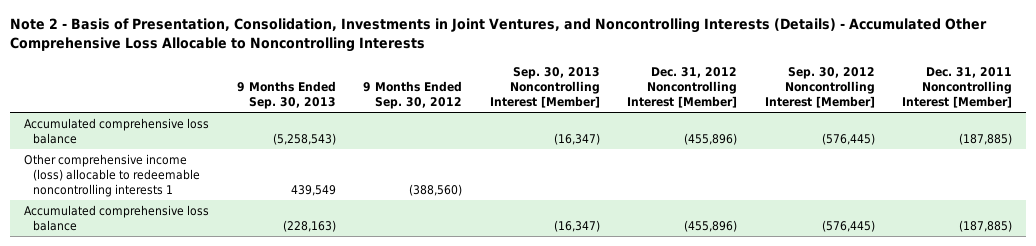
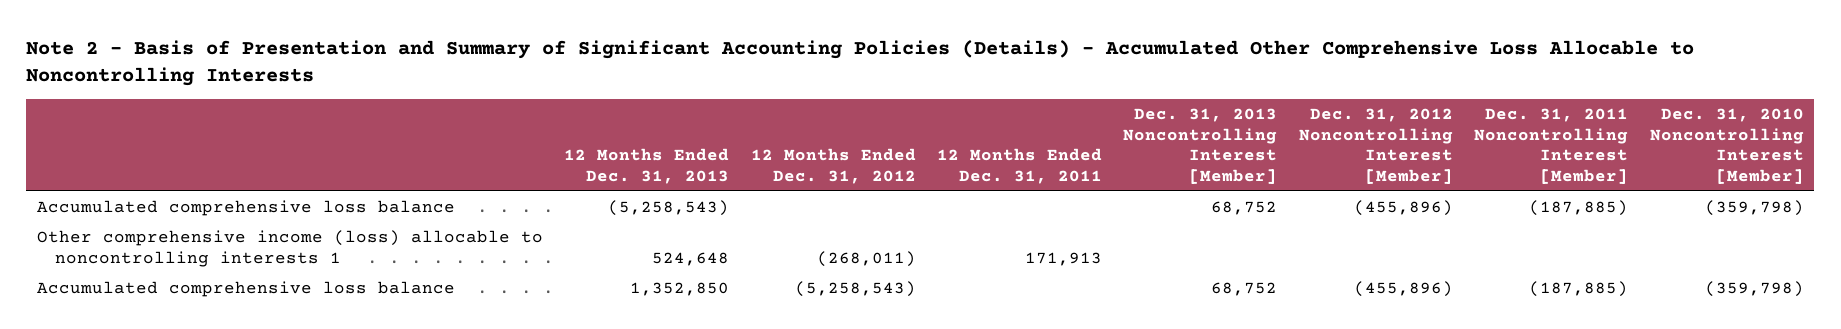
[10,18,988,53] Note 2 - Basis of Presentation, Consolidation, Investments in Joint Ventures, and Noncontrolling Interests (Details) - Accumulated Other Comprehensive Loss Allocable to Noncontrolling Interests -> [26,39,1695,87] Note 2 - Basis of Presentation and Summary of Significant Accounting Policies (Details) - Accumulated Other Comprehensive Loss Allocable to Noncontrolling Interests
[236,80,336,109] 9 Months Ended Sep. 30, 2013 -> none
[363,80,463,109] 9 Months Ended Sep. 30, 2012 -> none
[489,66,600,108] Sep. 30, 2013 Noncontrolling Interest [Member] -> none
[764,66,875,108] Sep. 30, 2012 Noncontrolling Interest [Member] -> none
none -> [564,148,730,184] 12 Months Ended Dec. 31, 2013
none -> [750,148,916,184] 12 Months Ended Dec. 31, 2012
none -> [937,148,1103,184] 12 Months Ended Dec. 31, 2011
none -> [1123,108,1278,184] Dec. 31, 2013 Noncontrolling Interest [Member]
none -> [1649,108,1804,184] Dec. 31, 2010 Noncontrolling Interest [Member]
[24,154,201,198] Other comprehensive income (loss) allocable to redeemable noncontrolling interests 1 -> [36,230,543,267] Other comprehensive income (loss) allocable to noncontrolling interests 1

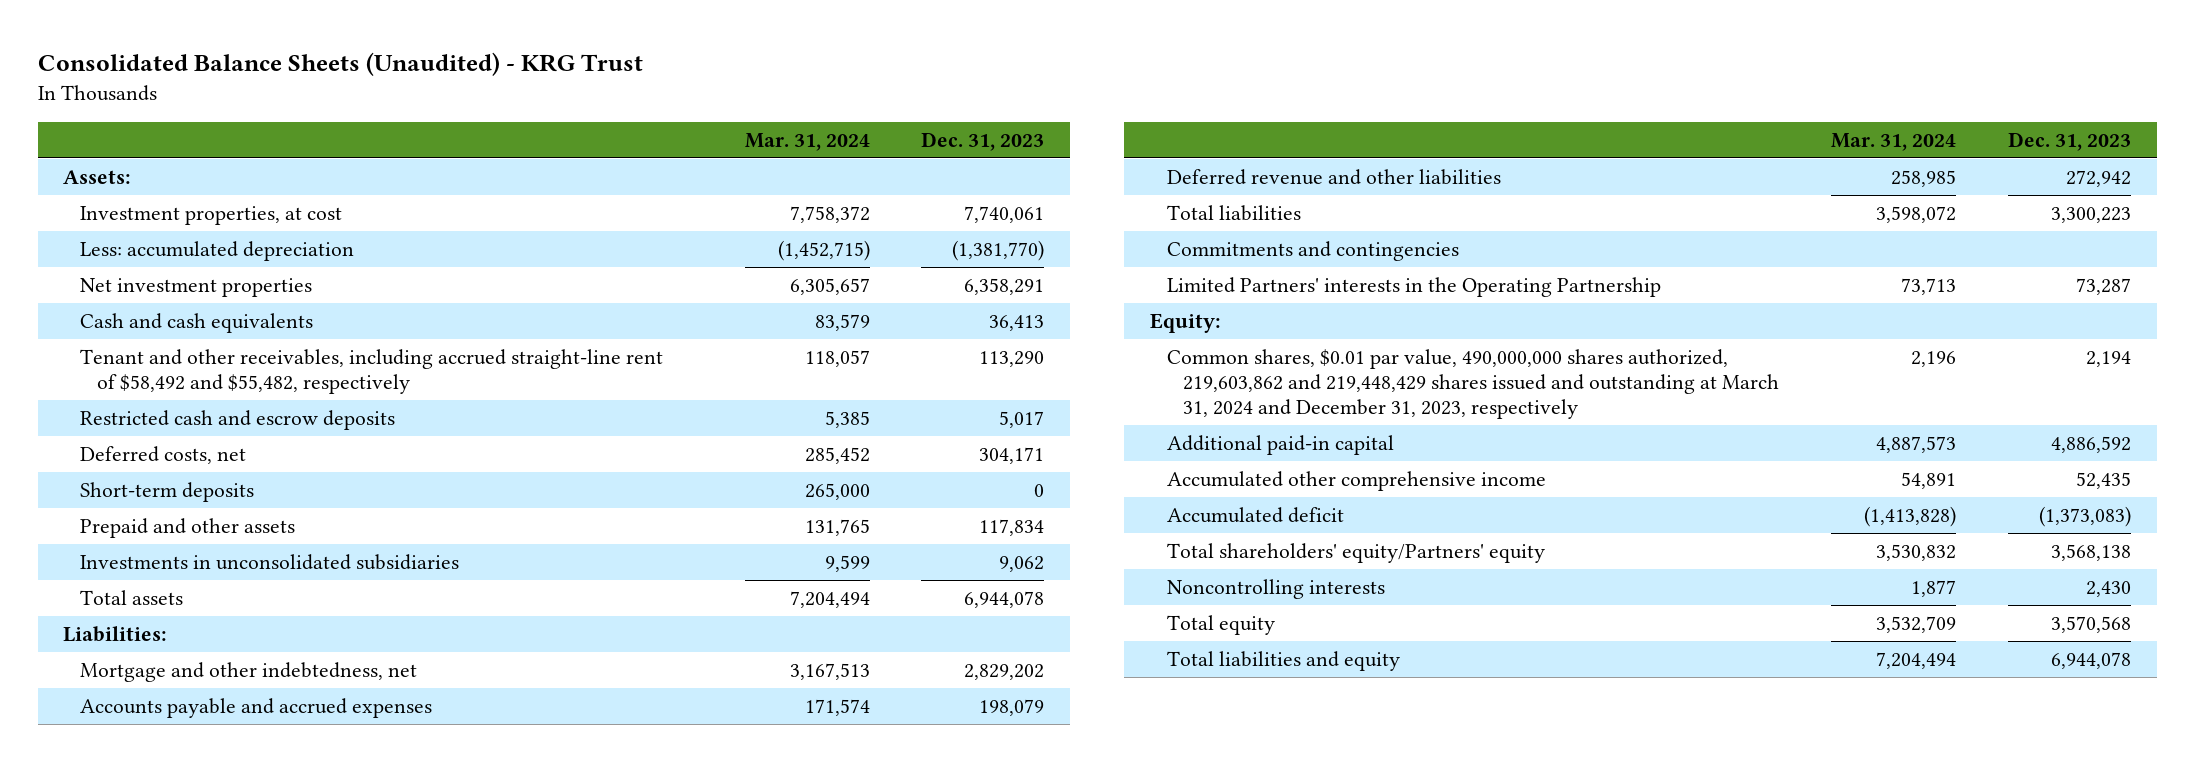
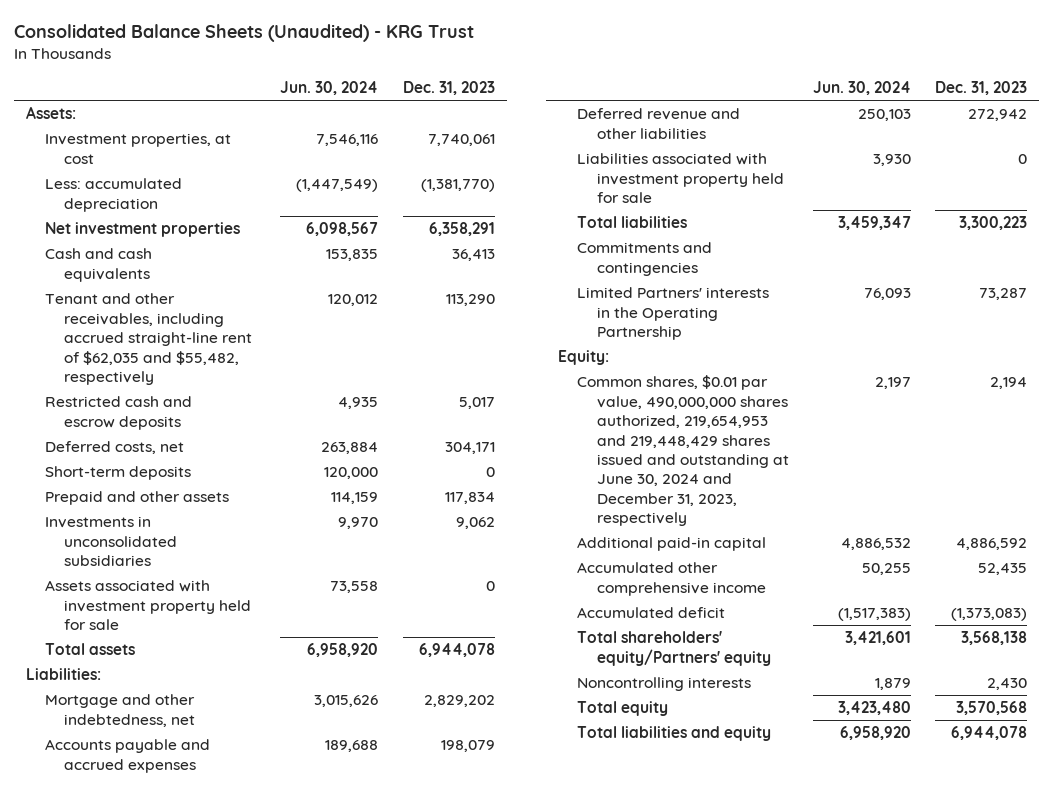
[744,132,870,151] Mar. 31, 2024 -> none
none -> [280,81,379,96] Jun. 30, 2024
[80,348,664,395] Tenant and other receivables, including accrued straight-line rent of $58,492 and $55,482, respectively -> [45,293,253,386] Tenant and other receivables, including accrued straight-line rent of $62,035 and $55,482, respectively
none -> [45,580,252,631] Assets associated with investment property held for sale
none -> [577,153,784,204] Liabilities associated with investment property held for sale
[1166,348,1780,420] Common shares, $0.01 par value, 490,000,000 shares authorized, 219,603,862 and 219,448,429 shares issued and outstanding at March 31, 2024 and December 31, 2023, respectively -> [577,375,789,527] Common shares, $0.01 par value, 490,000,000 shares authorized, 219,654,953 and 219,448,429 shares issued and outstanding at June 30, 2024 and December 31, 2023, respectively

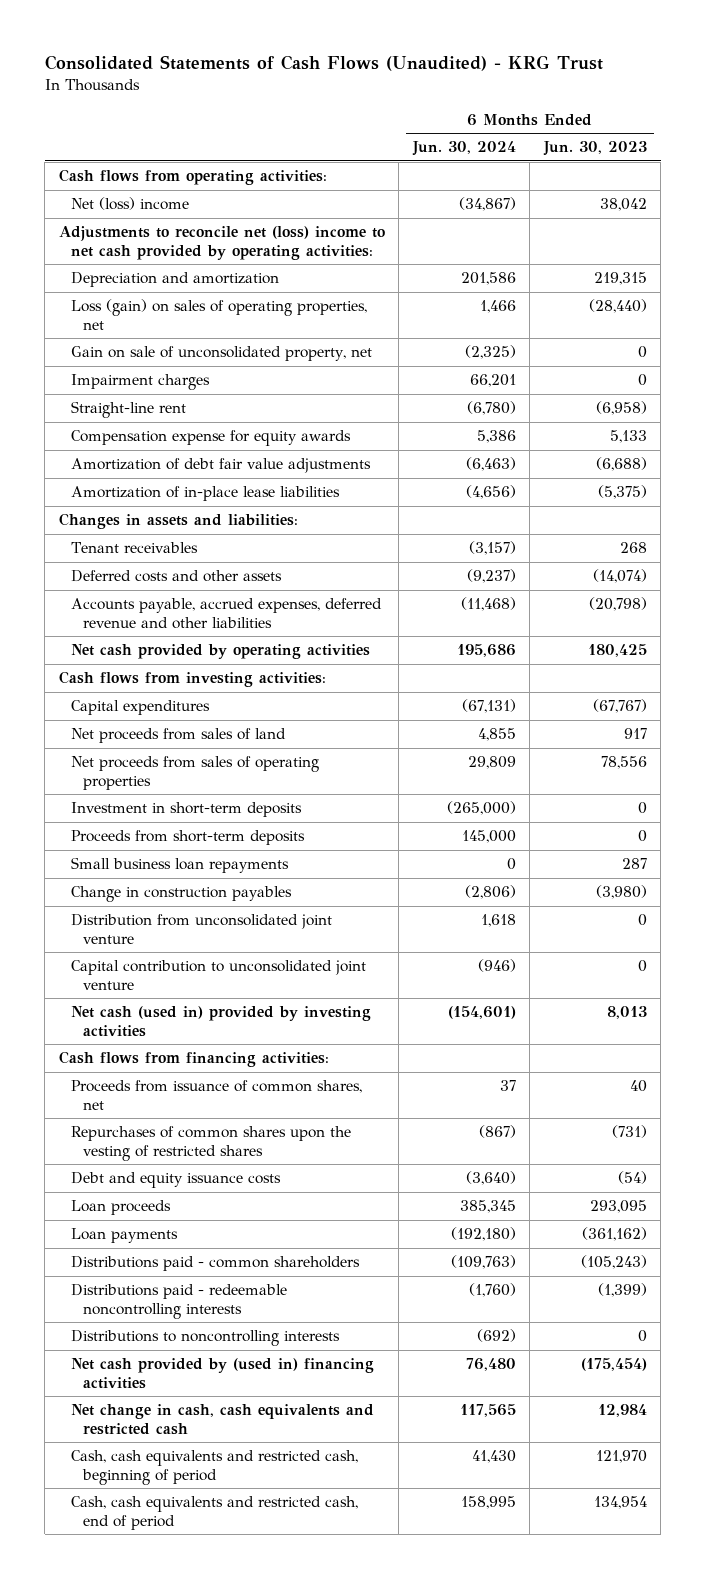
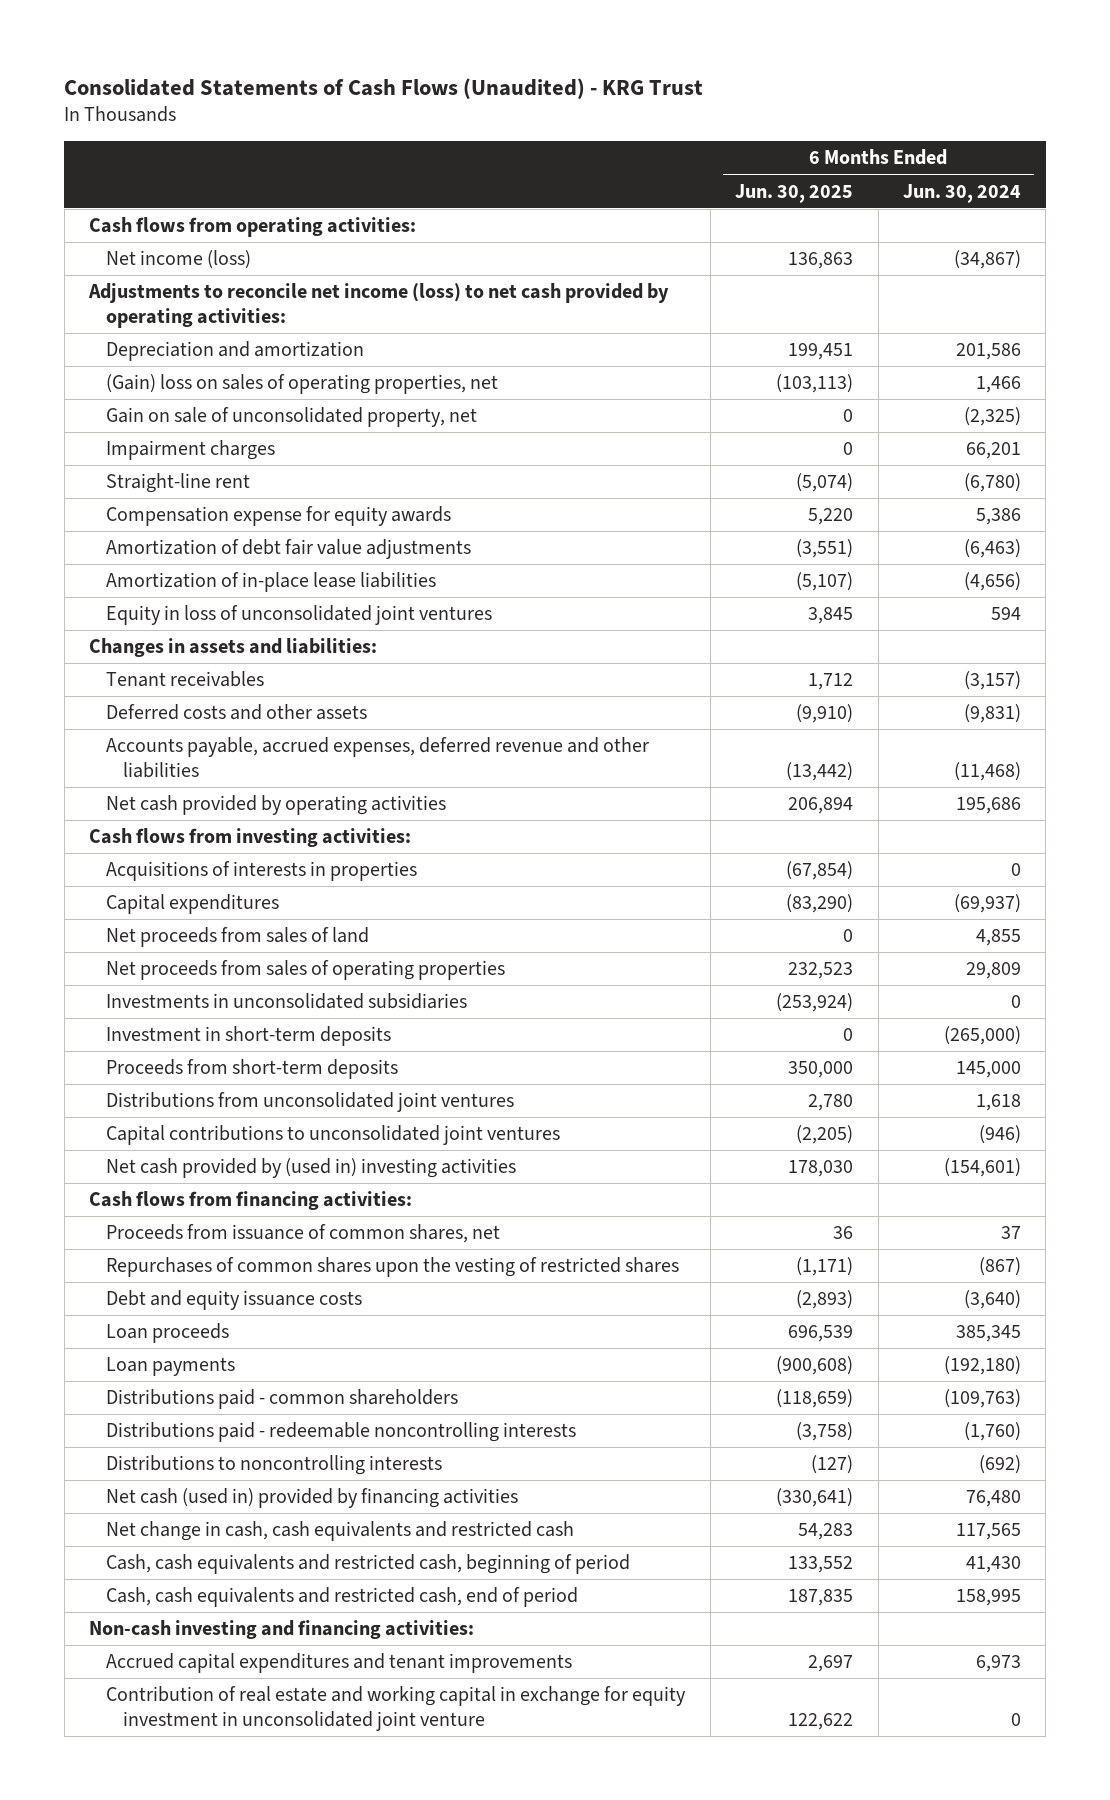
[542,141,647,157] Jun. 30, 2023 -> none
none -> [735,183,854,203] Jun. 30, 2025
[70,197,189,211] Net (loss) income -> [106,250,252,270] Net income (loss)
[58,226,385,260] Adjustments to reconcile net (loss) income to net cash provided by operating activities: -> [87,283,669,329] Adjustments to reconcile net income (loss) to net cash provided by operating activities:
[70,299,367,330] Loss (gain) on sales of operating properties, net -> [106,374,499,395] (Gain) loss on sales of operating properties, net
none -> [106,605,493,626] Equity in loss of unconsolidated joint ventures
[466,569,516,584] (9,237) -> [964,704,1022,724] (9,831)
none -> [106,861,418,882] Acquisitions of interests in properties
[461,699,516,714] (67,131) -> [954,894,1022,914] (69,937)
none -> [106,993,468,1010] Investments in unconsolidated subsidiaries
[70,857,289,874] Small business loan repayments -> none
[70,886,292,903] Change in construction payables -> none
[70,914,332,944] Distribution from unconsolidated joint venture -> [106,1092,515,1113] Distributions from unconsolidated joint ventures
[70,960,366,990] Capital contribution to unconsolidated joint venture -> [106,1125,561,1146] Capital contributions to unconsolidated joint ventures
[70,1006,371,1037] Net cash (used in) provided by investing activities -> [106,1158,517,1179] Net cash provided by (used in) investing activities
[70,1358,374,1389] Net cash provided by (used in) financing activities -> [106,1488,519,1509] Net cash (used in) provided by financing activities
none -> [88,1620,474,1640] Non-cash investing and financing activities:
none -> [106,1653,573,1674] Accrued capital expenditures and tenant improvements
none -> [106,1686,687,1732] Contribution of real estate and working capital in exchange for equity investment in unconsolidated joint venture

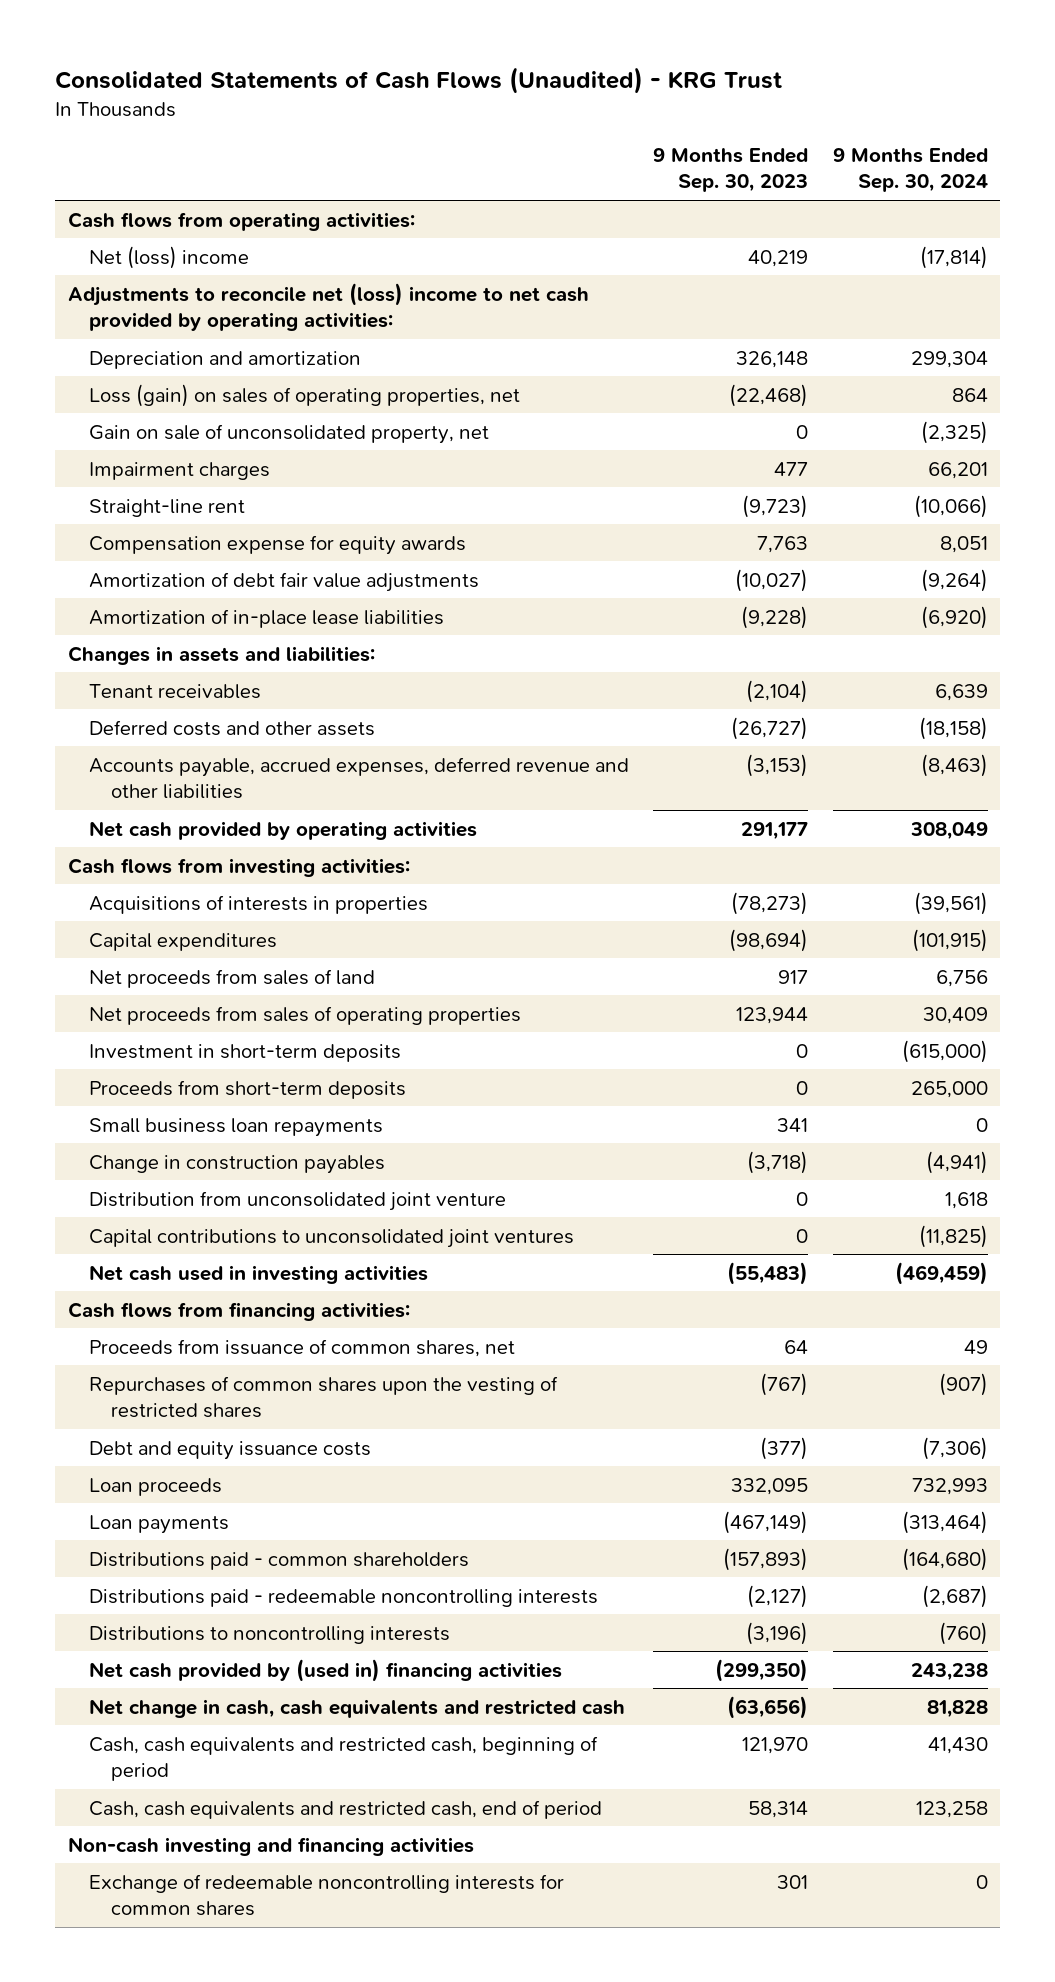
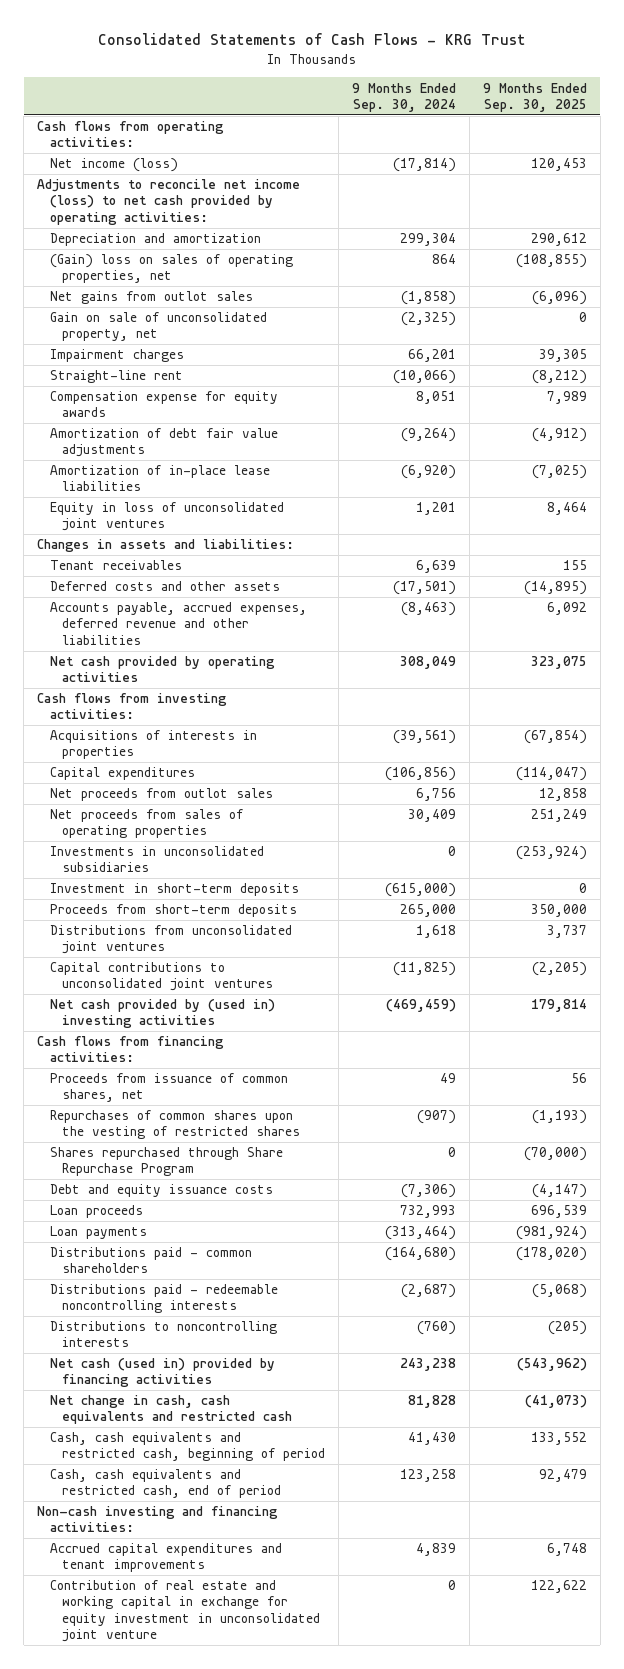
[55,66,783,94] Consolidated Statements of Cash Flows (Unaudited) - KRG Trust -> [98,33,527,46] Consolidated Statements of Cash Flows - KRG Trust
[653,148,809,193] 9 Months Ended Sep. 30, 2023 -> none
none -> [483,82,588,112] 9 Months Ended Sep. 30, 2025
[89,245,250,269] Net (loss) income -> [49,158,178,173] Net income (loss)
[67,282,589,332] Adjustments to reconcile net (loss) income to net cash provided by operating activities: -> [37,179,301,225] Adjustments to reconcile net income (loss) to net cash provided by operating activities:
[89,383,521,407] Loss (gain) on sales of operating properties, net -> [49,254,293,284] (Gain) loss on sales of operating properties, net
none -> [49,291,253,305] Net gains from outlot sales
none -> [49,502,284,532] Equity in loss of unconsolidated joint ventures
[918,716,988,740] (18,158) -> [393,581,457,596] (17,501)
[911,928,988,952] (101,915) -> [385,767,457,782] (106,856)
[89,968,376,988] Net proceeds from sales of land -> [49,788,273,802] Net proceeds from outlot sales
none -> [49,846,264,873] Investments in unconsolidated subsidiaries
[89,1117,384,1137] Small business loan repayments -> none
[89,1154,386,1174] Change in construction payables -> none
[89,1190,507,1211] Distribution from unconsolidated joint venture -> [49,925,292,955] Distributions from unconsolidated joint ventures
[89,1264,429,1284] Net cash used in investing activities -> [49,999,275,1029] Net cash provided by (used in) investing activities
none -> [49,1147,283,1177] Shares repurchased through Share Repurchase Program
[89,1658,563,1682] Net cash provided by (used in) financing activities -> [49,1358,275,1388] Net cash (used in) provided by financing activities
[89,1873,565,1917] Exchange of redeemable noncontrolling interests for common shares -> none
[67,1836,474,1856] Non-cash investing and financing activities -> [37,1506,279,1533] Non-cash investing and financing activities:
none -> [49,1543,282,1573] Accrued capital expenditures and tenant improvements
none -> [49,1580,321,1642] Contribution of real estate and working capital in exchange for equity investment in unconsolidated joint venture

